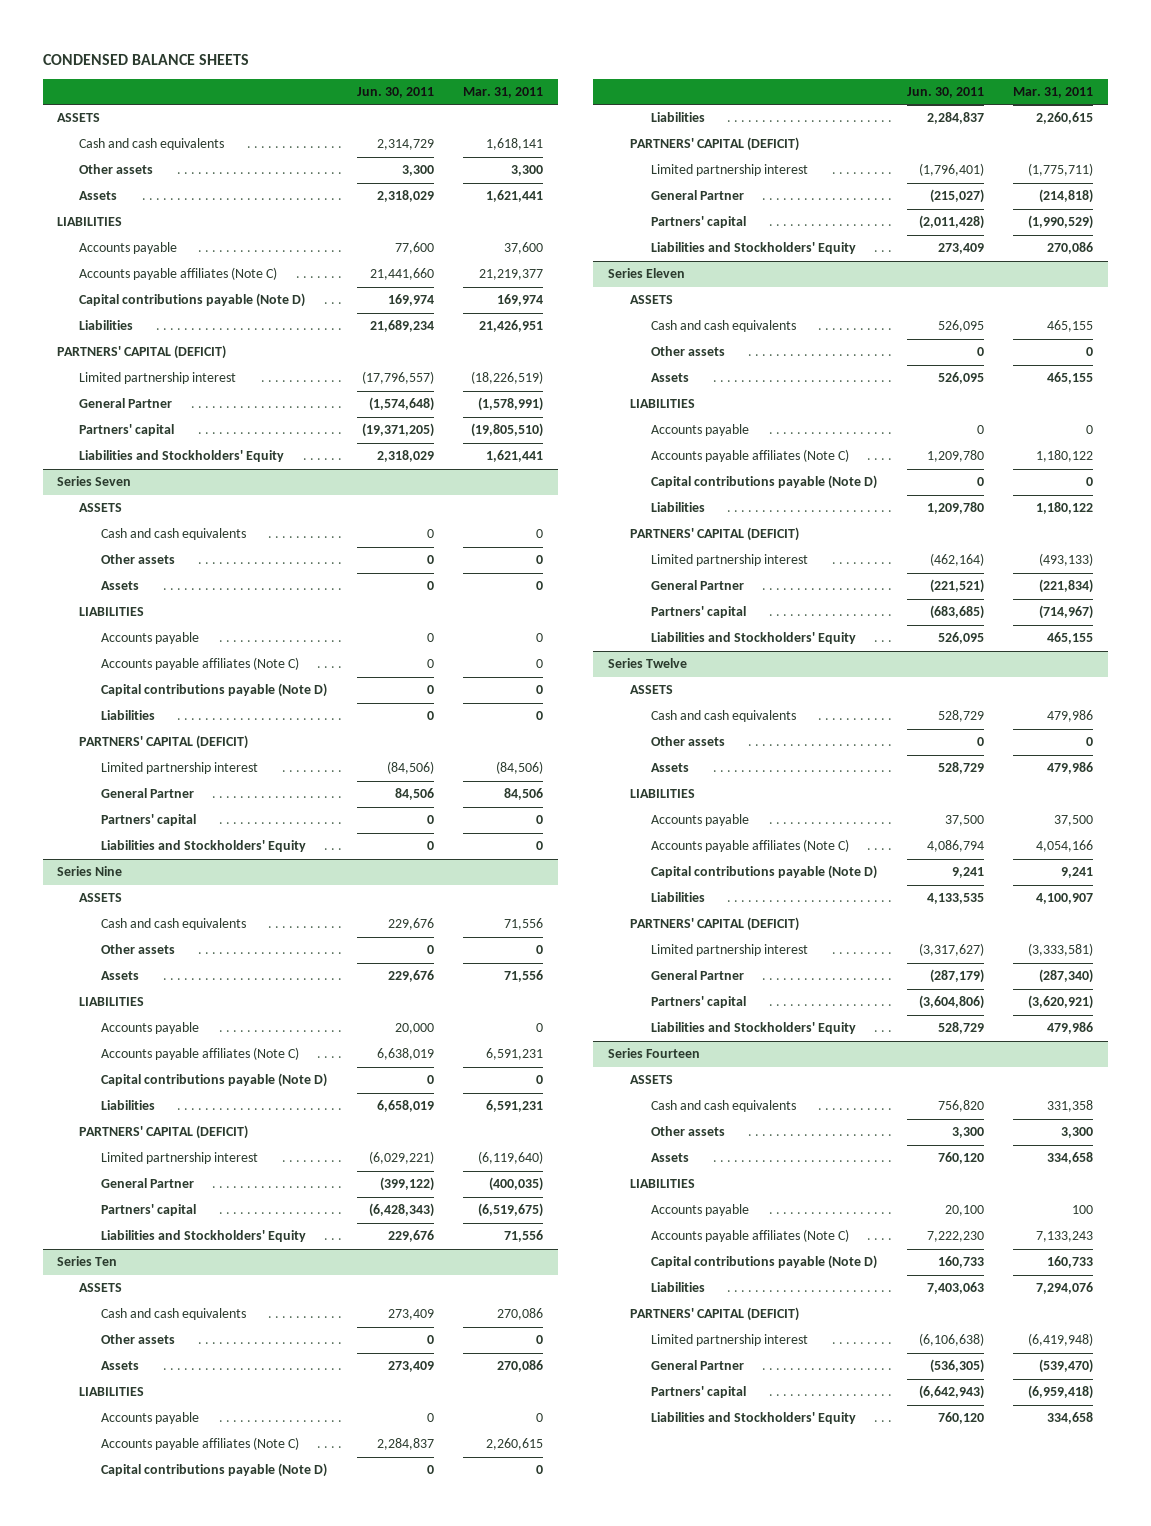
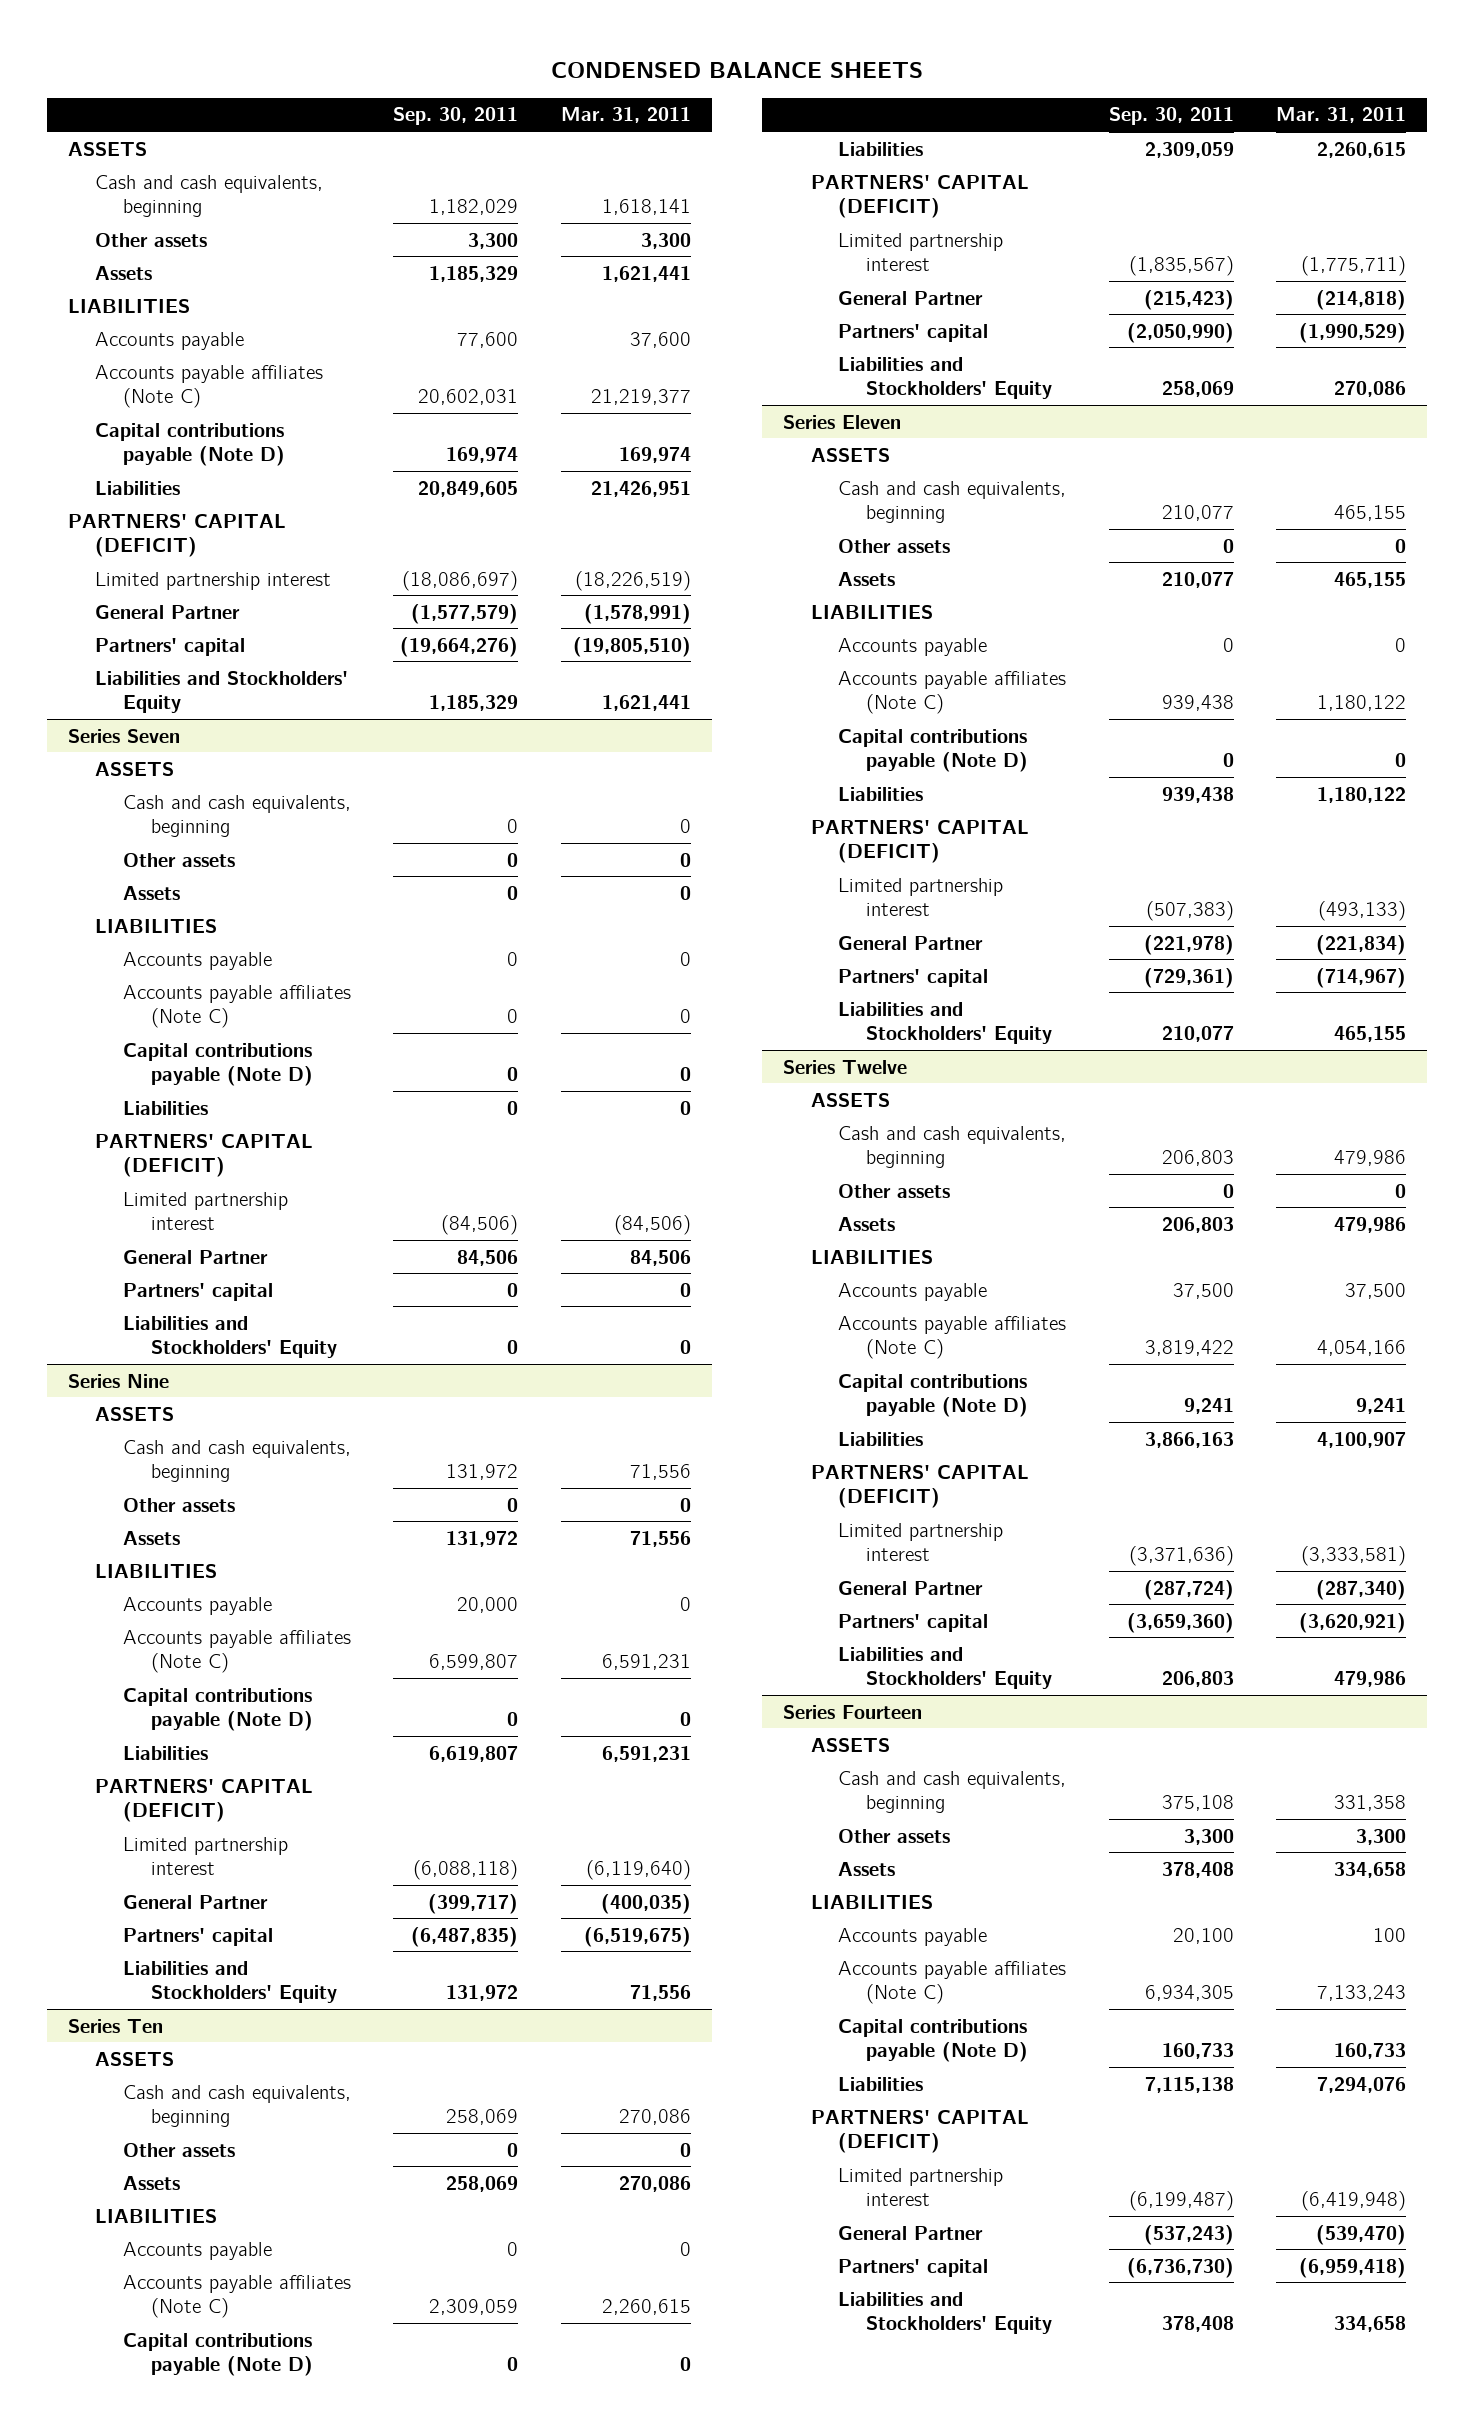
[356,86,434,98] Jun. 30, 2011 -> none
none -> [393,107,519,126] Sep. 30, 2011
[79,138,225,151] Cash and cash equivalents -> [95,174,324,218] Cash and cash equivalents, beginning
[101,528,247,541] Cash and cash equivalents -> [122,794,351,838] Cash and cash equivalents, beginning
[101,918,247,931] Cash and cash equivalents -> [122,1439,351,1483] Cash and cash equivalents, beginning
[101,1308,247,1321] Cash and cash equivalents -> [122,2084,351,2128] Cash and cash equivalents, beginning
[651,320,797,333] Cash and cash equivalents -> [838,480,1067,524] Cash and cash equivalents, beginning
[651,710,797,723] Cash and cash equivalents -> [838,1125,1067,1169] Cash and cash equivalents, beginning
[651,1100,797,1113] Cash and cash equivalents -> [838,1770,1067,1814] Cash and cash equivalents, beginning

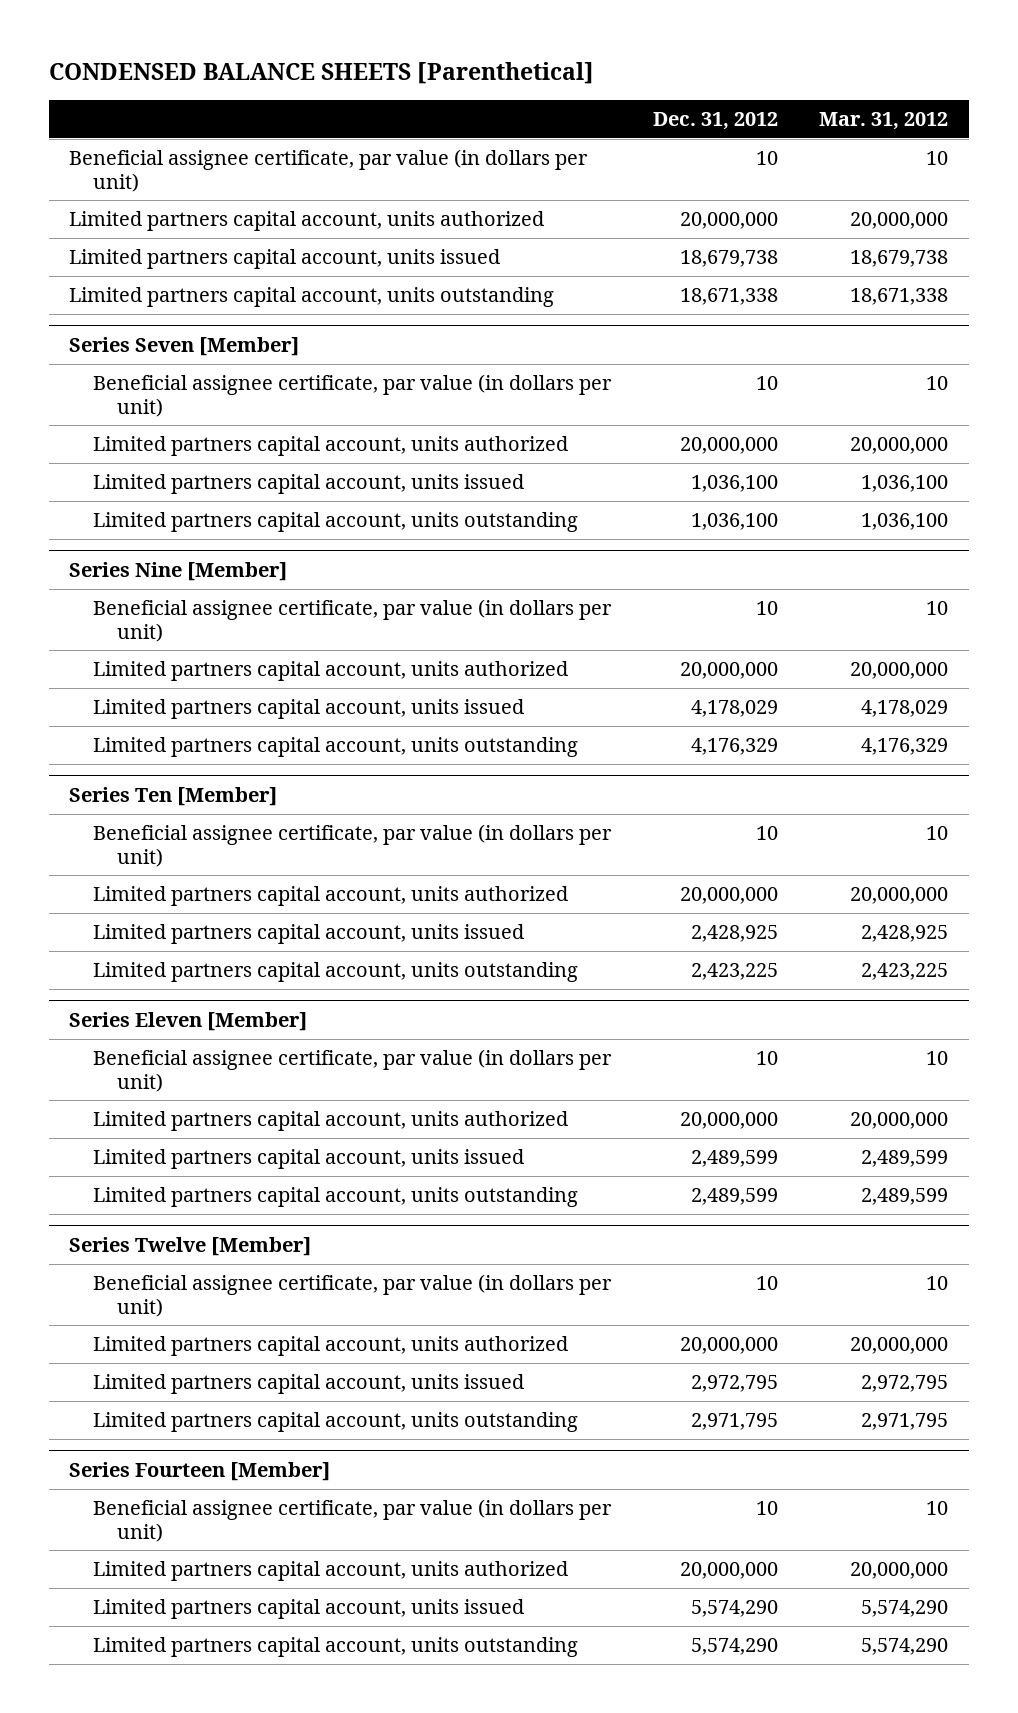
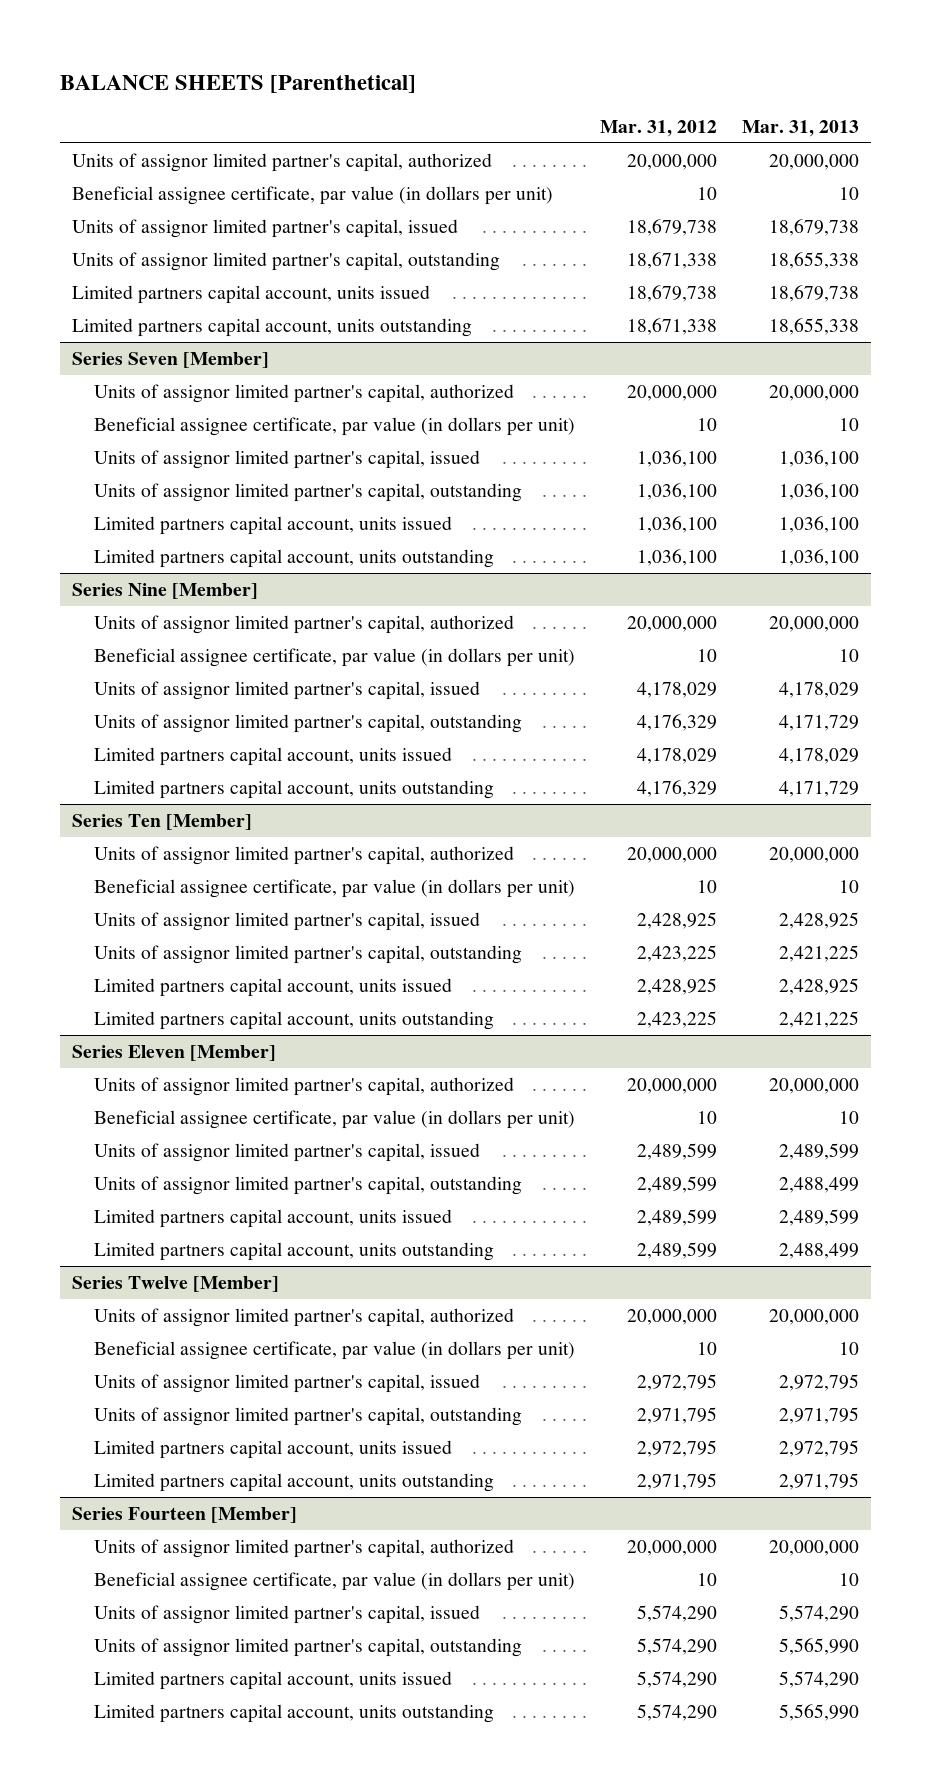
[48,61,594,84] CONDENSED BALANCE SHEETS [Parenthetical] -> [59,75,416,94] BALANCE SHEETS [Parenthetical]
[652,111,778,130] Dec. 31, 2012 -> none
none -> [741,119,859,137] Mar. 31, 2013
none -> [72,152,493,172] Units of assignor limited partner's capital, authorized
[69,211,545,232] Limited partners capital account, units authorized -> none
none -> [72,218,459,238] Units of assignor limited partner's capital, issued
none -> [72,251,501,271] Units of assignor limited partner's capital, outstanding
none -> [93,383,514,403] Units of assignor limited partner's capital, authorized
[93,436,569,457] Limited partners capital account, units authorized -> none
none -> [93,449,480,469] Units of assignor limited partner's capital, issued
none -> [93,482,522,502] Units of assignor limited partner's capital, outstanding
none -> [93,614,514,634] Units of assignor limited partner's capital, authorized
[93,661,569,682] Limited partners capital account, units authorized -> none
none -> [93,680,480,700] Units of assignor limited partner's capital, issued
none -> [93,713,522,733] Units of assignor limited partner's capital, outstanding
none -> [93,845,514,865] Units of assignor limited partner's capital, authorized
[93,886,569,907] Limited partners capital account, units authorized -> none
none -> [93,911,480,931] Units of assignor limited partner's capital, issued
none -> [93,944,522,964] Units of assignor limited partner's capital, outstanding
none -> [93,1076,514,1096] Units of assignor limited partner's capital, authorized
[93,1111,569,1132] Limited partners capital account, units authorized -> none
none -> [93,1142,480,1162] Units of assignor limited partner's capital, issued
none -> [93,1175,522,1195] Units of assignor limited partner's capital, outstanding
none -> [93,1307,514,1327] Units of assignor limited partner's capital, authorized
[93,1336,569,1357] Limited partners capital account, units authorized -> none
none -> [93,1373,480,1393] Units of assignor limited partner's capital, issued
none -> [93,1406,522,1426] Units of assignor limited partner's capital, outstanding
none -> [93,1538,514,1558] Units of assignor limited partner's capital, authorized
[93,1561,569,1582] Limited partners capital account, units authorized -> none
none -> [93,1604,480,1624] Units of assignor limited partner's capital, issued
none -> [93,1637,522,1657] Units of assignor limited partner's capital, outstanding

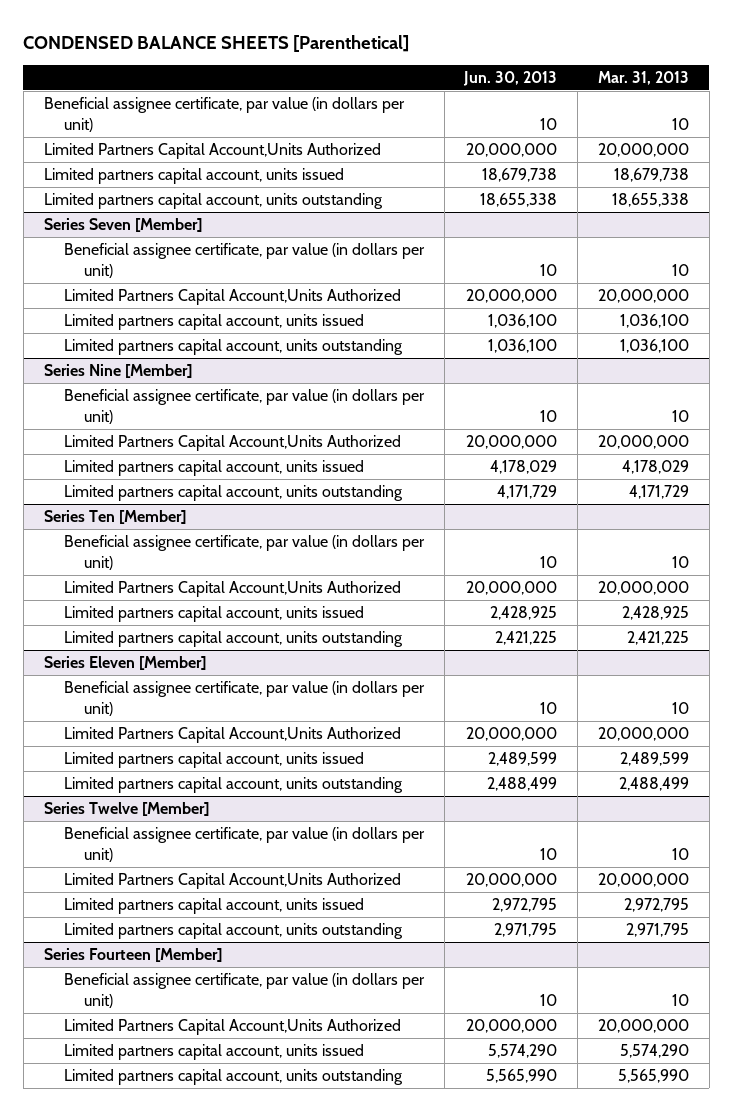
[59,75,416,94] BALANCE SHEETS [Parenthetical] -> [23,34,410,52] CONDENSED BALANCE SHEETS [Parenthetical]
[599,119,717,137] Mar. 31, 2012 -> none
none -> [463,70,558,86] Jun. 30, 2013
[72,152,493,172] Units of assignor limited partner's capital, authorized -> none
[72,218,459,238] Units of assignor limited partner's capital, issued -> none
[72,251,501,271] Units of assignor limited partner's capital, outstanding -> none
none -> [43,143,381,160] Limited Partners Capital Account,Units Authorized
[93,383,514,403] Units of assignor limited partner's capital, authorized -> none
[93,449,480,469] Units of assignor limited partner's capital, issued -> none
[93,482,522,502] Units of assignor limited partner's capital, outstanding -> none
none -> [63,289,401,306] Limited Partners Capital Account,Units Authorized
[93,614,514,634] Units of assignor limited partner's capital, authorized -> none
[93,680,480,700] Units of assignor limited partner's capital, issued -> none
[93,713,522,733] Units of assignor limited partner's capital, outstanding -> none
none -> [63,435,401,452] Limited Partners Capital Account,Units Authorized
[93,845,514,865] Units of assignor limited partner's capital, authorized -> none
[93,911,480,931] Units of assignor limited partner's capital, issued -> none
[93,944,522,964] Units of assignor limited partner's capital, outstanding -> none
none -> [63,581,401,598] Limited Partners Capital Account,Units Authorized
[93,1076,514,1096] Units of assignor limited partner's capital, authorized -> none
[93,1142,480,1162] Units of assignor limited partner's capital, issued -> none
[93,1175,522,1195] Units of assignor limited partner's capital, outstanding -> none
none -> [63,727,401,744] Limited Partners Capital Account,Units Authorized
[93,1307,514,1327] Units of assignor limited partner's capital, authorized -> none
[93,1373,480,1393] Units of assignor limited partner's capital, issued -> none
[93,1406,522,1426] Units of assignor limited partner's capital, outstanding -> none
none -> [63,873,401,890] Limited Partners Capital Account,Units Authorized
[93,1538,514,1558] Units of assignor limited partner's capital, authorized -> none
[93,1604,480,1624] Units of assignor limited partner's capital, issued -> none
[93,1637,522,1657] Units of assignor limited partner's capital, outstanding -> none
none -> [63,1019,401,1036] Limited Partners Capital Account,Units Authorized

